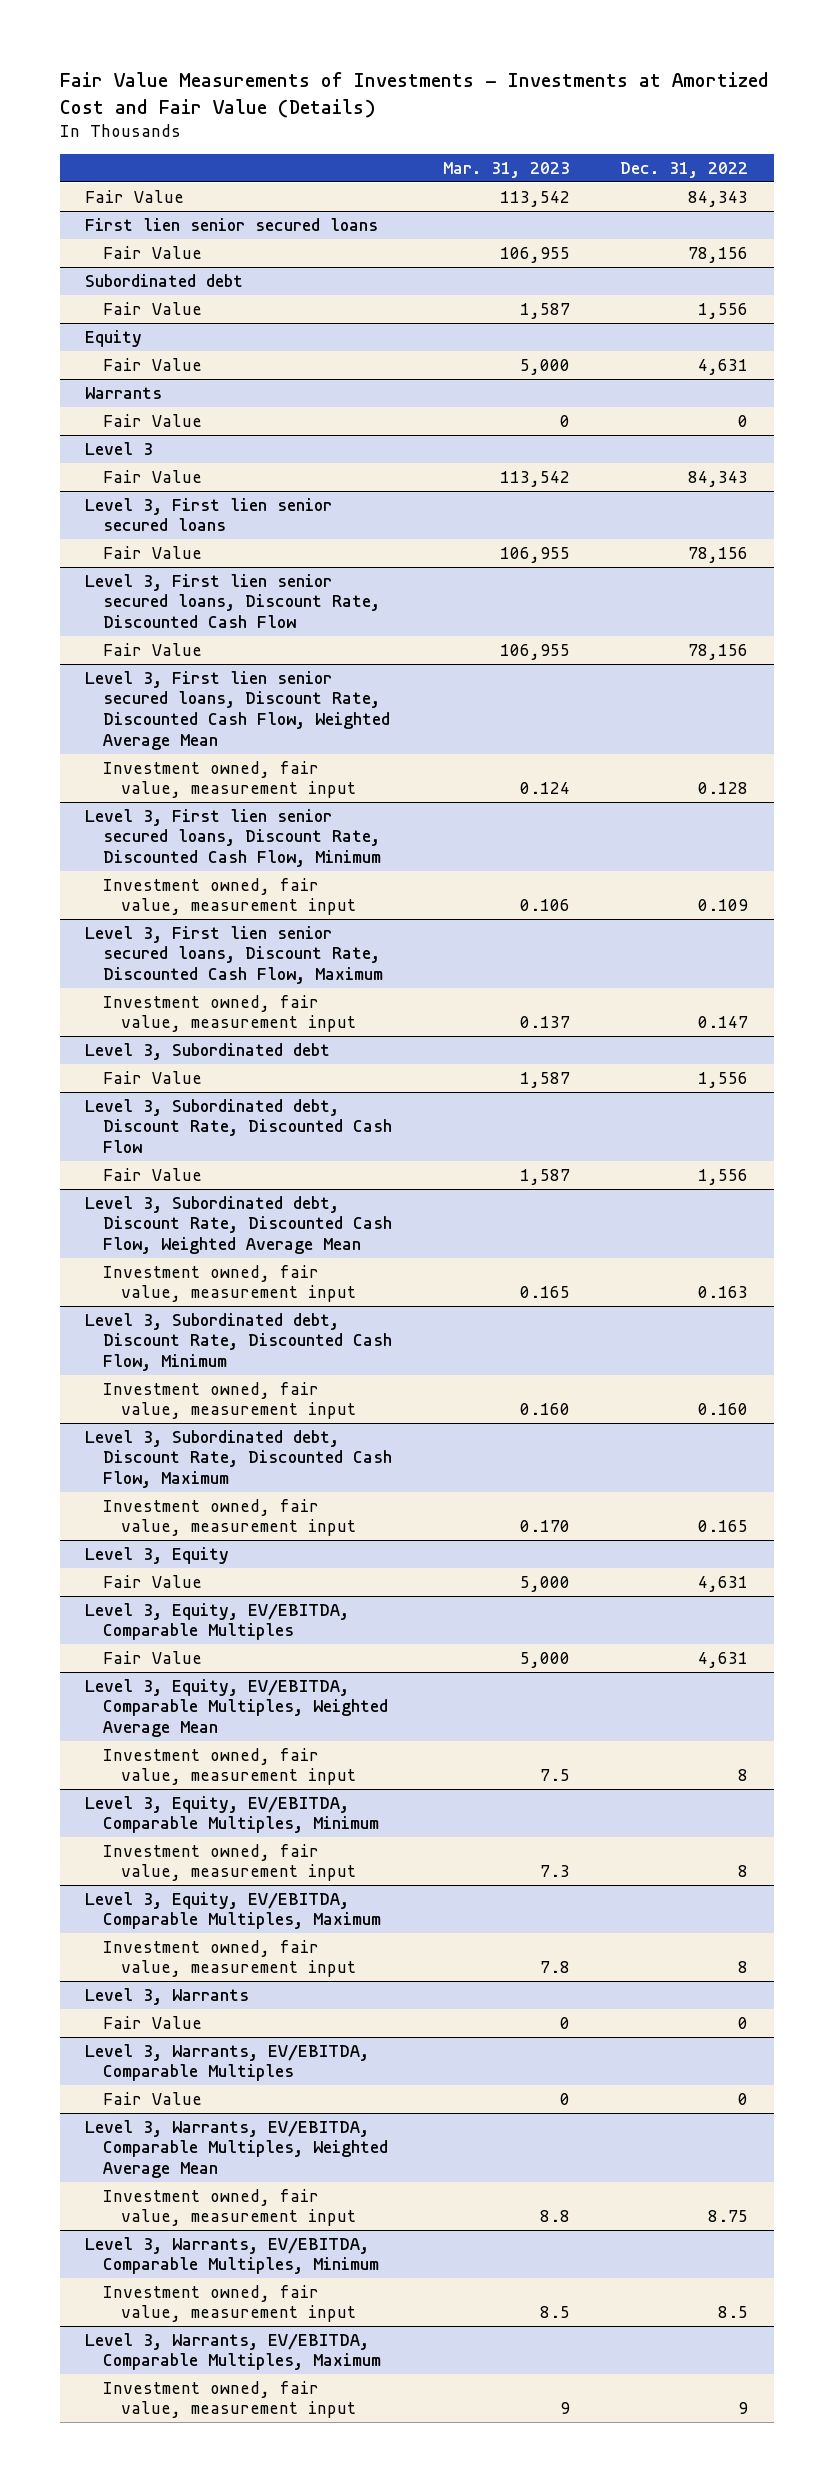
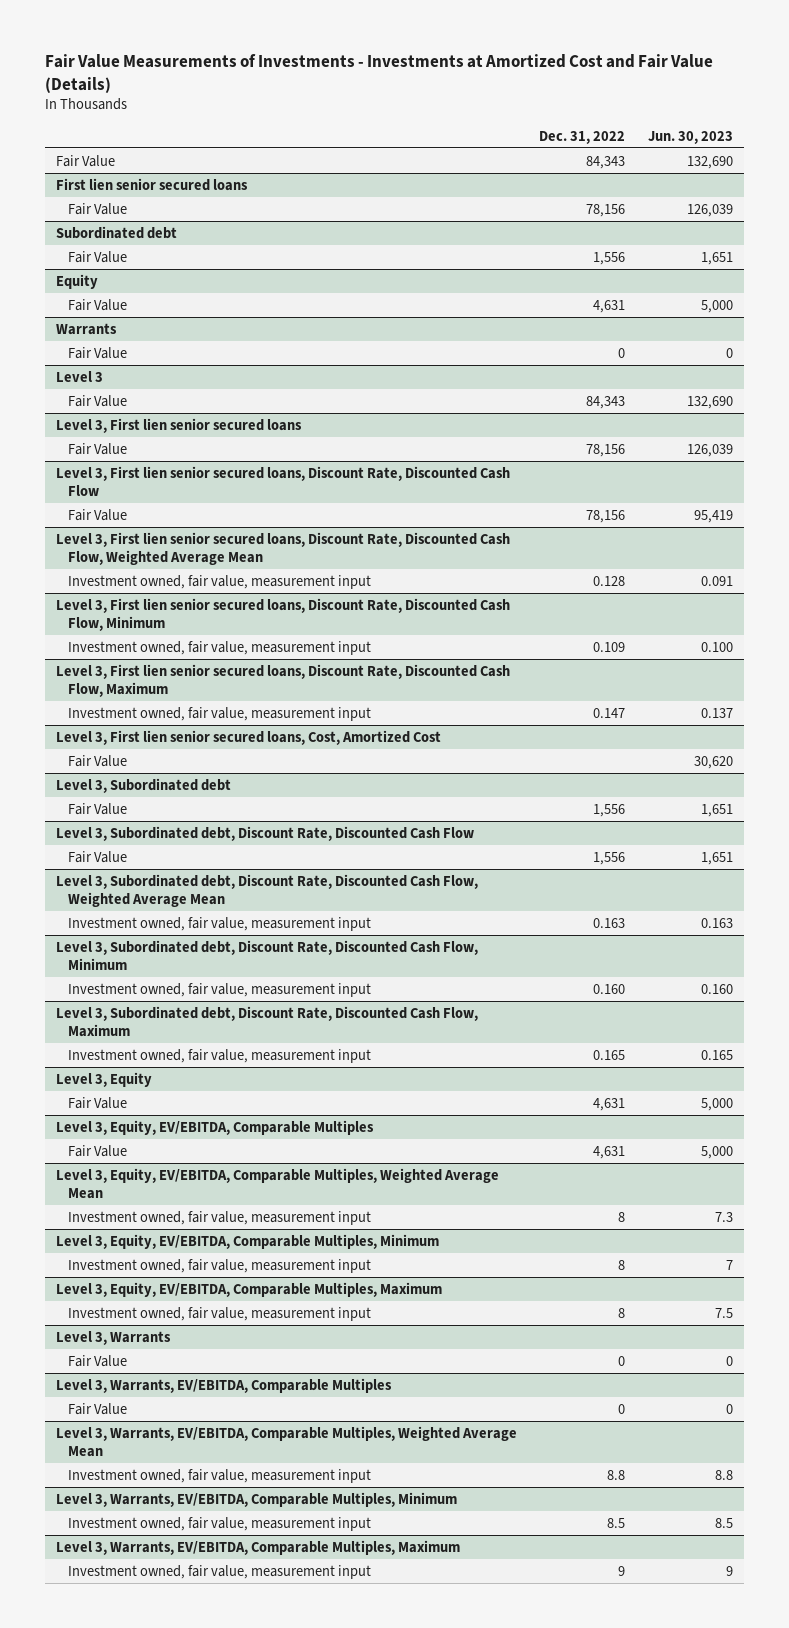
[442,161,570,178] Mar. 31, 2023 -> none
none -> [647,130,733,144] Jun. 30, 2023
none -> [55,729,441,745] Level 3, First lien senior secured loans, Cost, Amortized Cost
none -> [67,754,127,767] Fair Value
[708,2210,749,2223] 8.75 -> [607,1469,626,1480] 8.8

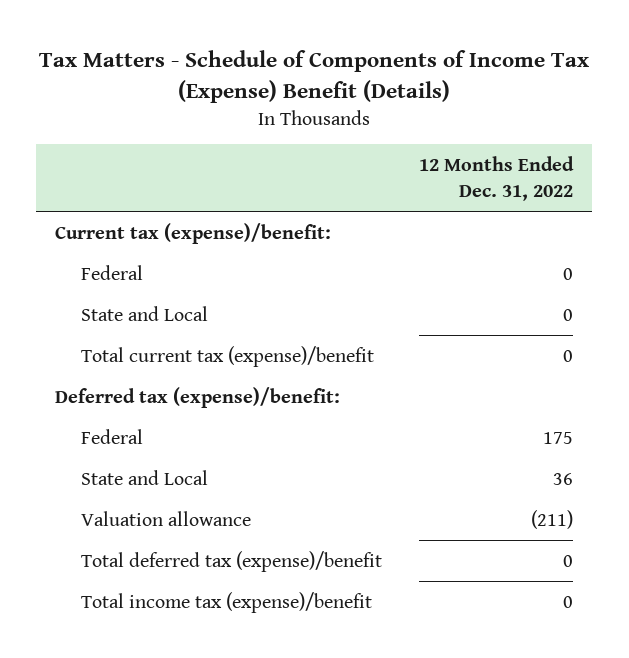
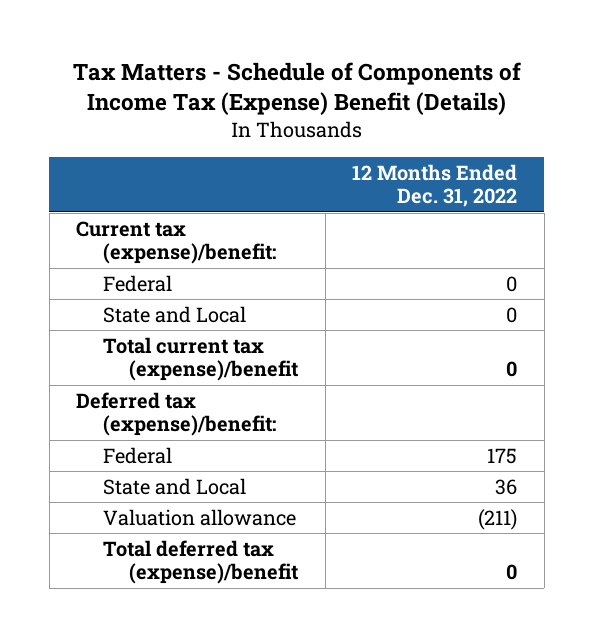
[81,591,373,613] Total income tax (expense)/benefit -> none

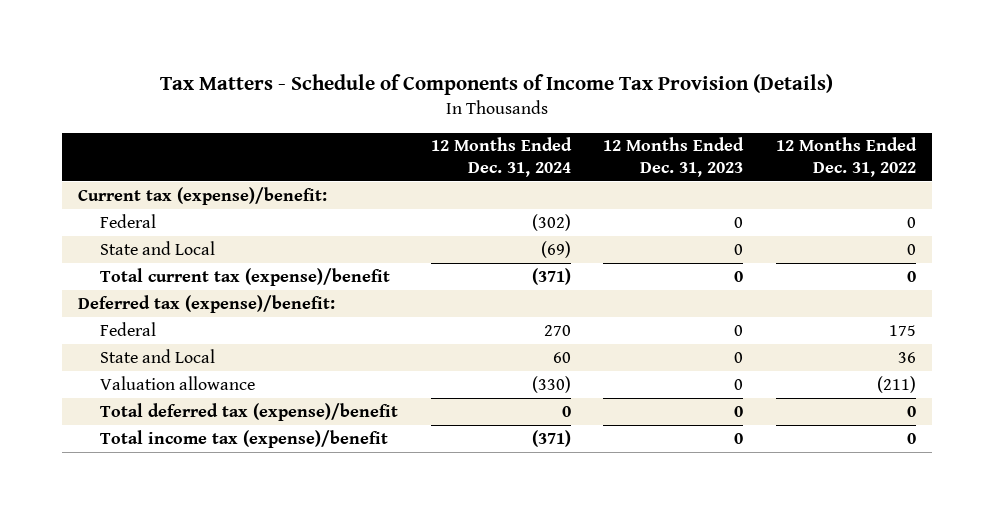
[72,61,521,116] Tax Matters - Schedule of Components of Income Tax (Expense) Benefit (Details) -> [160,74,834,96] Tax Matters - Schedule of Components of Income Tax Provision (Details)
none -> [430,137,572,178] 12 Months Ended Dec. 31, 2024
none -> [603,137,745,178] 12 Months Ended Dec. 31, 2023
none -> [99,429,388,448] Total income tax (expense)/benefit

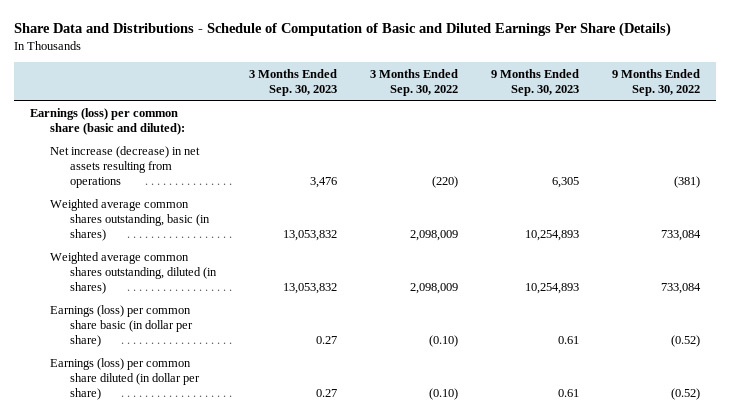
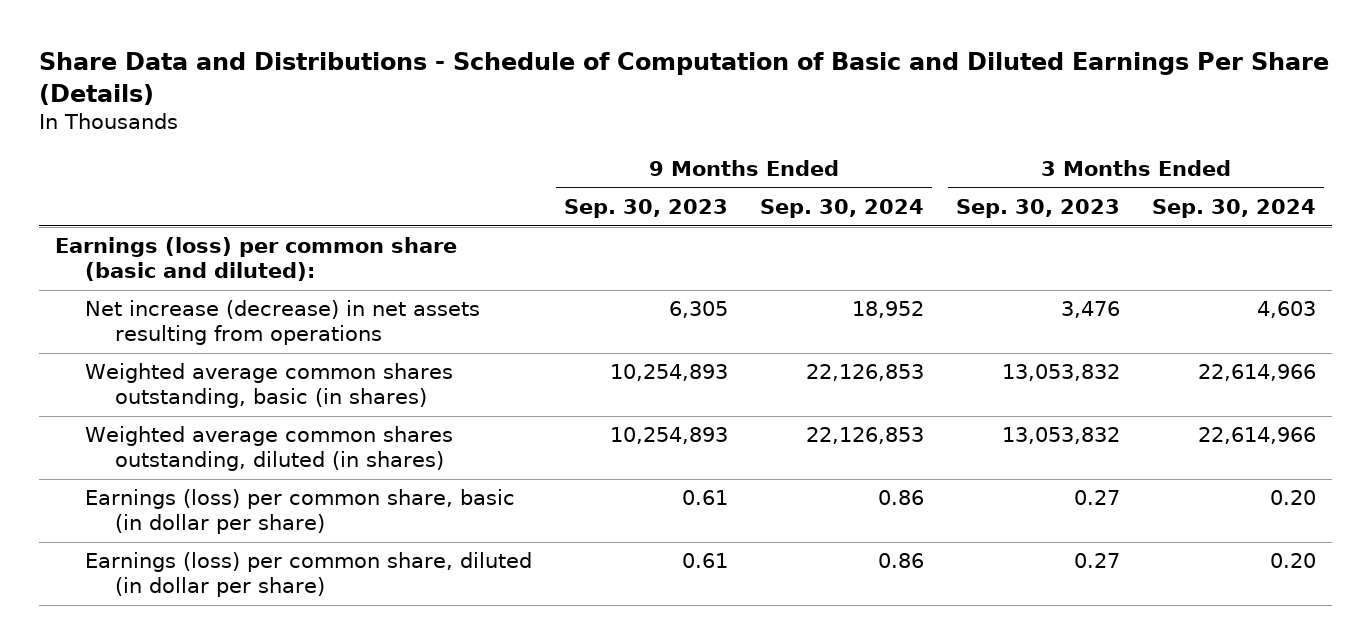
[369,68,458,96] 3 Months Ended Sep. 30, 2022 -> none
[611,68,700,96] 9 Months Ended Sep. 30, 2022 -> none
none -> [760,198,925,218] Sep. 30, 2024
none -> [1152,198,1317,218] Sep. 30, 2024
[49,304,193,347] Earnings (loss) per common share basic (in dollar per share) -> [84,489,515,534] Earnings (loss) per common share, basic (in dollar per share)
[49,357,200,400] Earnings (loss) per common share diluted (in dollar per share) -> [84,552,532,597] Earnings (loss) per common share, diluted (in dollar per share)

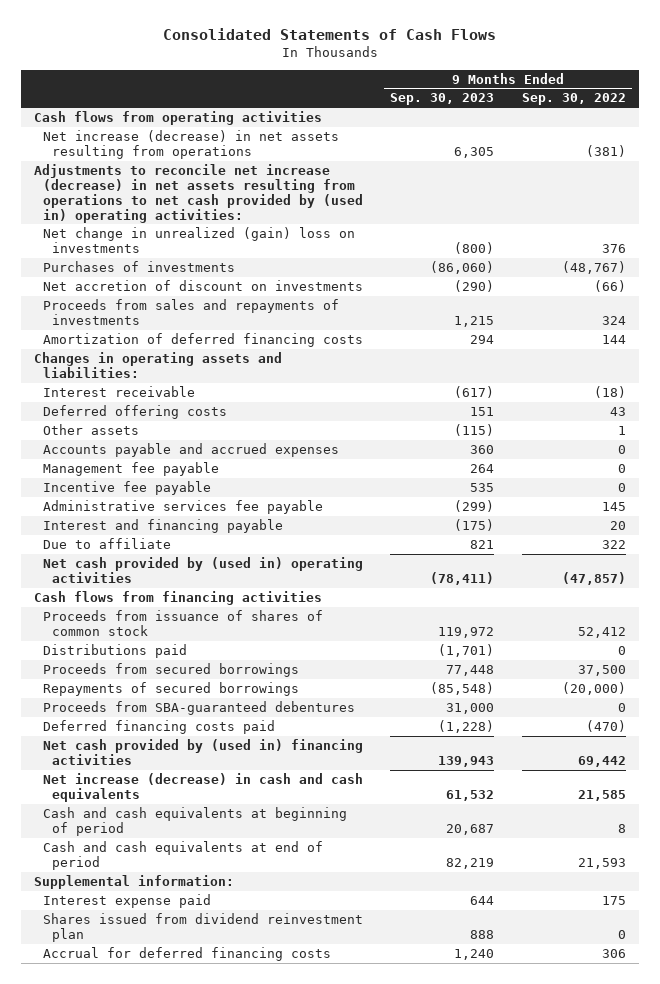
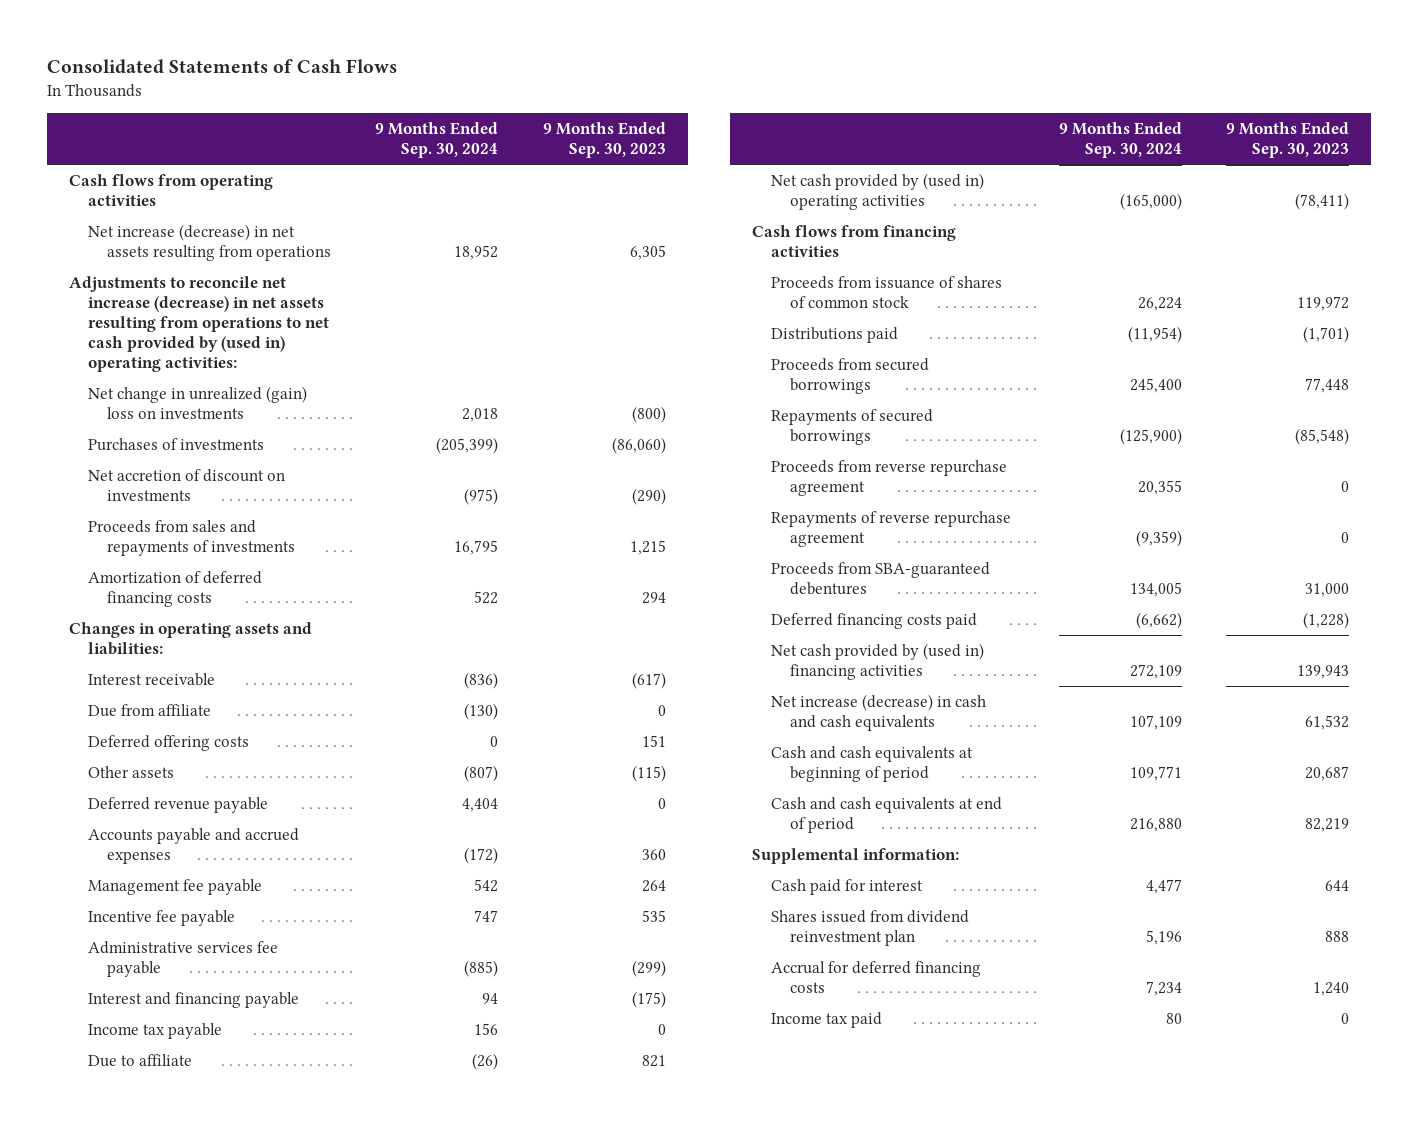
[521,93,626,106] Sep. 30, 2022 -> none
none -> [375,122,499,159] 9 Months Ended Sep. 30, 2024
none -> [88,703,212,717] Due from affiliate
none -> [88,796,269,813] Deferred revenue payable
none -> [88,1022,223,1039] Income tax payable
none -> [771,459,1008,496] Proceeds from reverse repurchase agreement
none -> [771,510,1012,547] Repayments of reverse repurchase agreement
[43,893,212,908] Interest expense paid -> [771,878,924,895] Cash paid for interest
none -> [771,1011,883,1028] Income tax paid

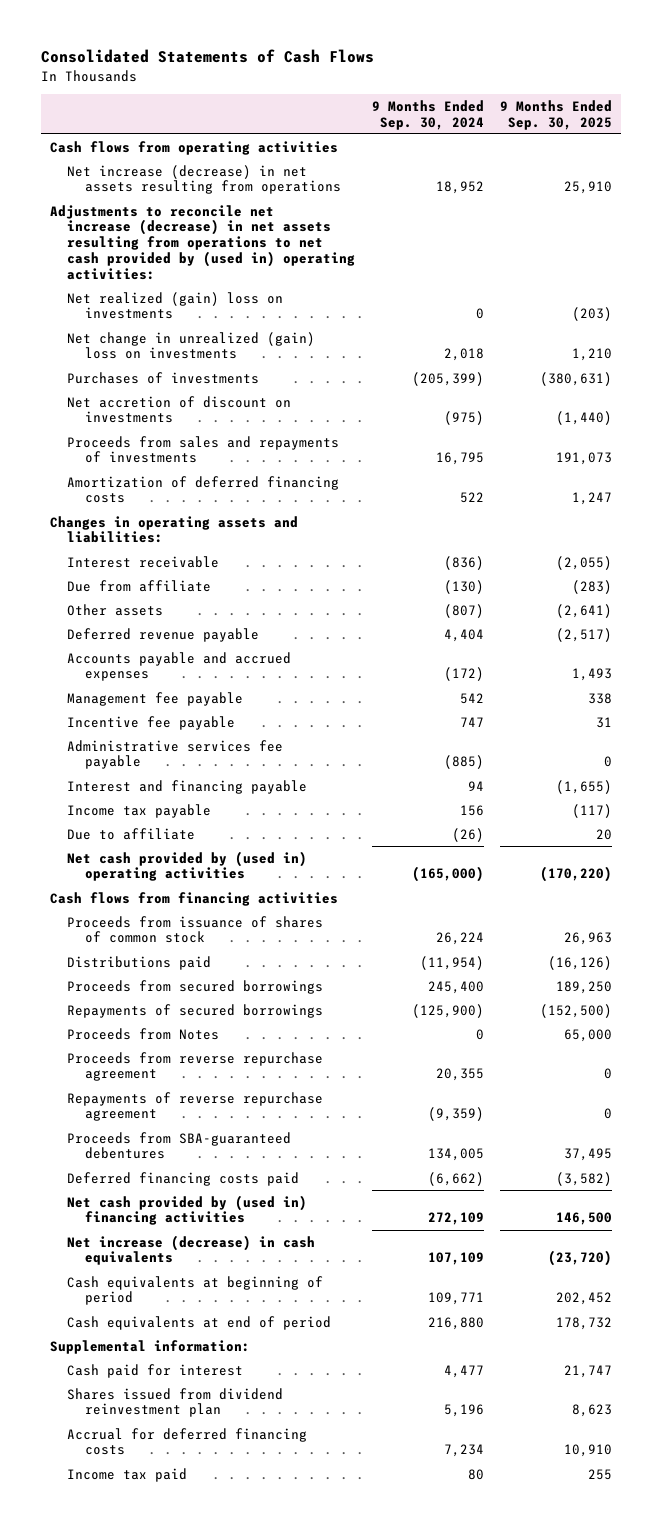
[542,122,666,159] 9 Months Ended Sep. 30, 2023 -> none
none -> [500,99,613,130] 9 Months Ended Sep. 30, 2025
none -> [67,291,284,320] Net realized (gain) loss on investments
[88,734,250,751] Deferred offering costs -> none
none -> [67,1027,220,1040] Proceeds from Notes
[771,693,987,731] Net increase (decrease) in cash and cash equivalents -> [67,1234,316,1266] Net increase (decrease) in cash equivalents
[771,745,974,782] Cash and cash equivalents at beginning of period -> [67,1275,324,1306] Cash equivalents at beginning of period
[771,796,1003,833] Cash and cash equivalents at end of period -> [67,1315,332,1330] Cash equivalents at end of period

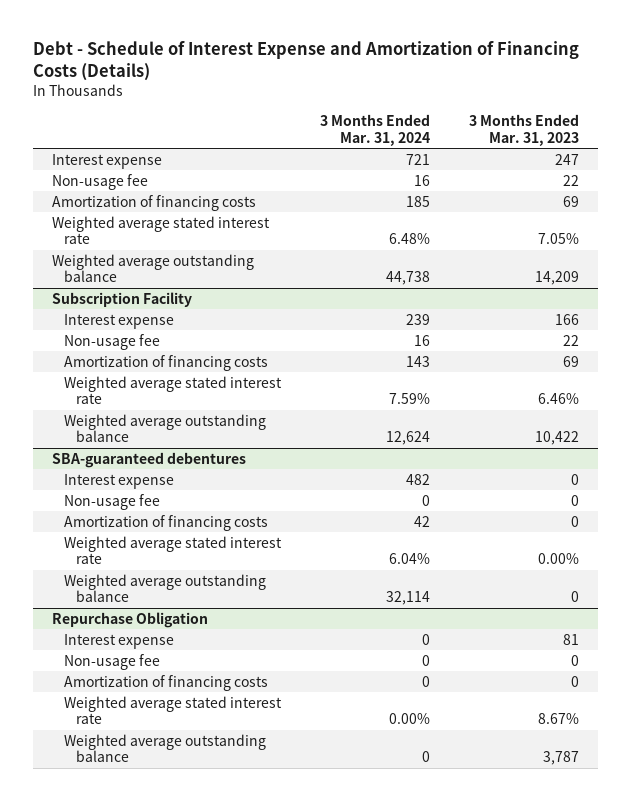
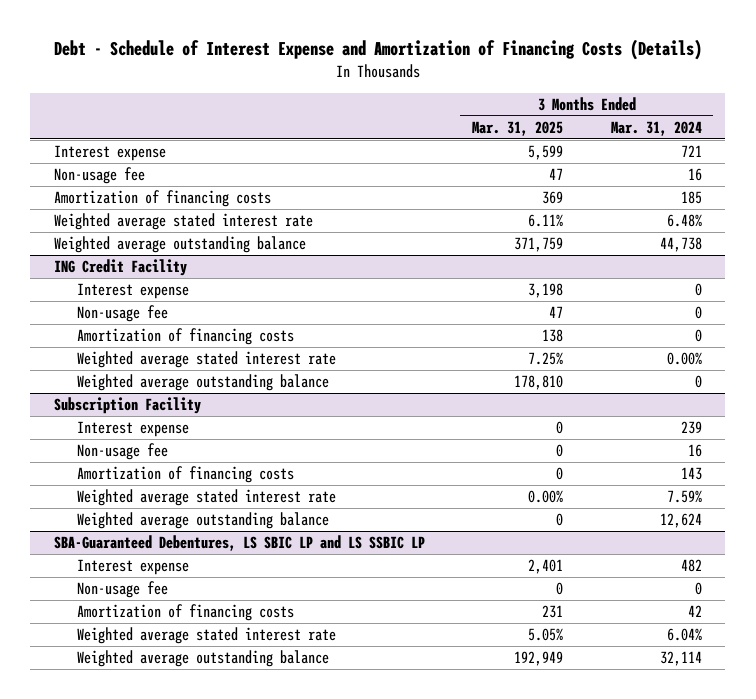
[468,114,579,146] 3 Months Ended Mar. 31, 2023 -> none
none -> [472,120,564,136] Mar. 31, 2025
none -> [54,259,188,277] ING Credit Facility
none -> [76,283,189,300] Interest expense
none -> [76,305,168,323] Non-usage fee
none -> [76,328,294,346] Amortization of financing costs
none -> [76,351,336,369] Weighted average stated interest rate
none -> [76,374,329,392] Weighted average outstanding balance
[52,451,247,468] SBA-guaranteed debentures -> none
none -> [54,535,426,552] SBA-Guaranteed Debentures, LS SBIC LP and LS SSBIC LP
[52,611,209,628] Repurchase Obligation -> none
[64,633,175,649] Interest expense -> none
[64,653,161,670] Non-usage fee -> none
[64,674,269,691] Amortization of financing costs -> none
[64,695,283,725] Weighted average stated interest rate -> none
[64,733,267,763] Weighted average outstanding balance -> none

